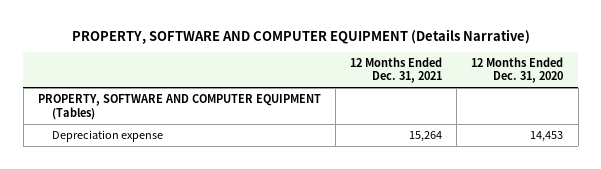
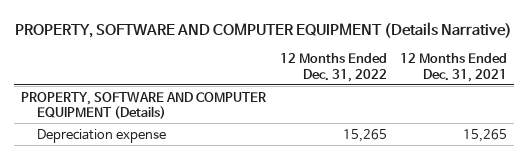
[471,56,564,84] 12 Months Ended Dec. 31, 2020 -> none
none -> [279,53,387,82] 12 Months Ended Dec. 31, 2022
[37,94,321,120] PROPERTY, SOFTWARE AND COMPUTER EQUIPMENT (Tables) -> [21,91,267,119] PROPERTY, SOFTWARE AND COMPUTER EQUIPMENT (Details)
[409,131,443,143] 15,264 -> [462,128,507,142] 15,265

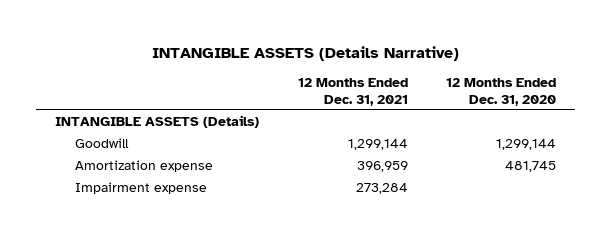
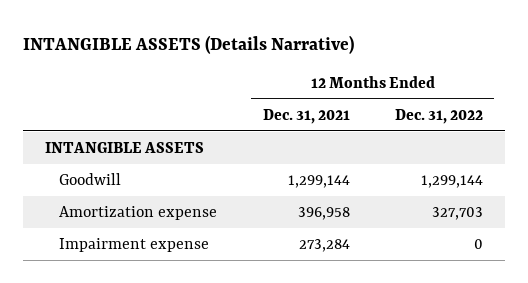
[445,77,556,106] 12 Months Ended Dec. 31, 2020 -> none
none -> [394,108,483,124] Dec. 31, 2022
[55,115,260,129] INTANGIBLE ASSETS (Details) -> [45,141,205,153] INTANGIBLE ASSETS
[356,161,408,173] 396,959 -> [297,206,350,220] 396,958

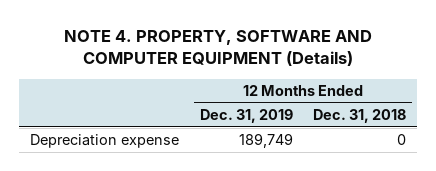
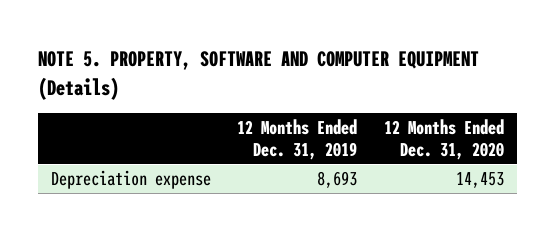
[64,29,373,67] NOTE 4. PROPERTY, SOFTWARE AND COMPUTER EQUIPMENT (Details) -> [37,51,479,100] NOTE 5. PROPERTY, SOFTWARE AND COMPUTER EQUIPMENT (Details)
[313,108,407,123] Dec. 31, 2018 -> none
none -> [383,118,504,161] 12 Months Ended Dec. 31, 2020
[238,133,293,149] 189,749 -> [317,171,358,189] 8,693

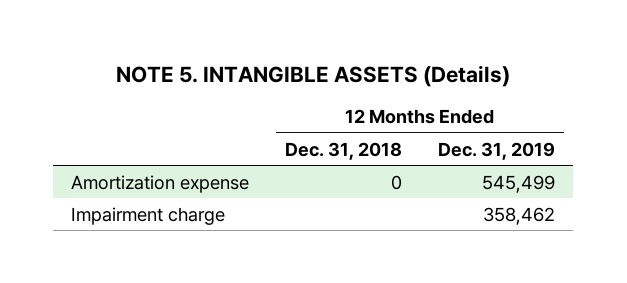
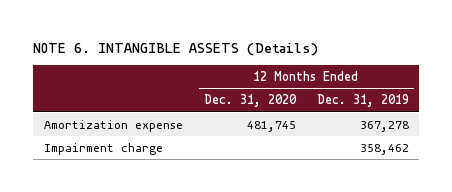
[116,65,511,88] NOTE 5. INTANGIBLE ASSETS (Details) -> [33,42,319,56] NOTE 6. INTANGIBLE ASSETS (Details)
[285,141,403,160] Dec. 31, 2018 -> none
none -> [203,94,297,108] Dec. 31, 2020
[482,174,556,193] 545,499 -> [359,120,409,132] 367,278

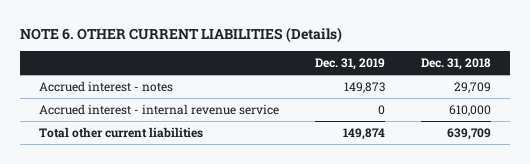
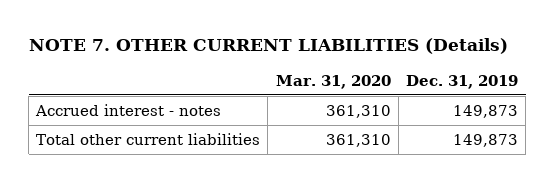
[20,27,343,44] NOTE 6. OTHER CURRENT LIABILITIES (Details) -> [28,38,508,55] NOTE 7. OTHER CURRENT LIABILITIES (Details)
[421,58,492,71] Dec. 31, 2018 -> none
none -> [275,74,391,89] Mar. 31, 2020
[38,103,279,115] Accrued interest - internal revenue service -> none
[343,127,386,140] 149,874 -> [453,133,519,147] 149,873

